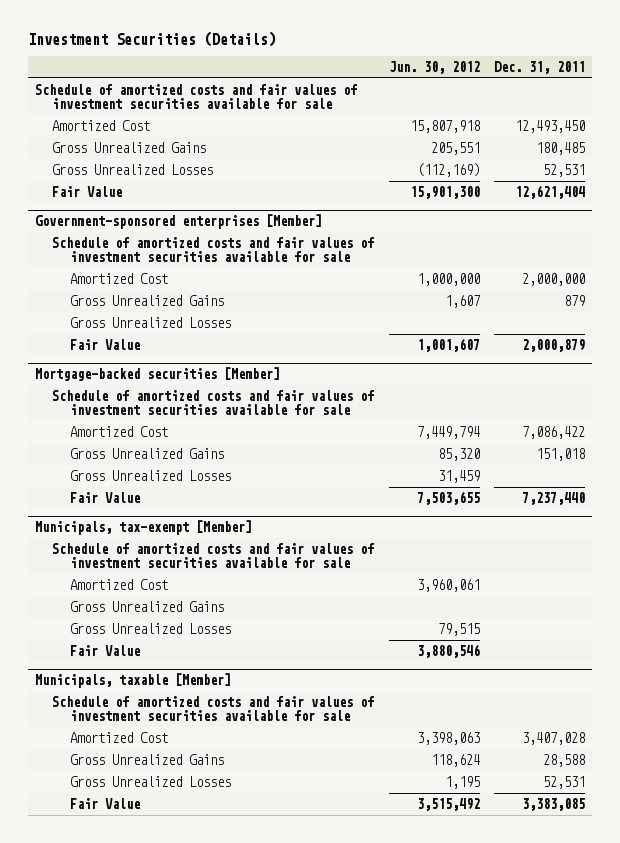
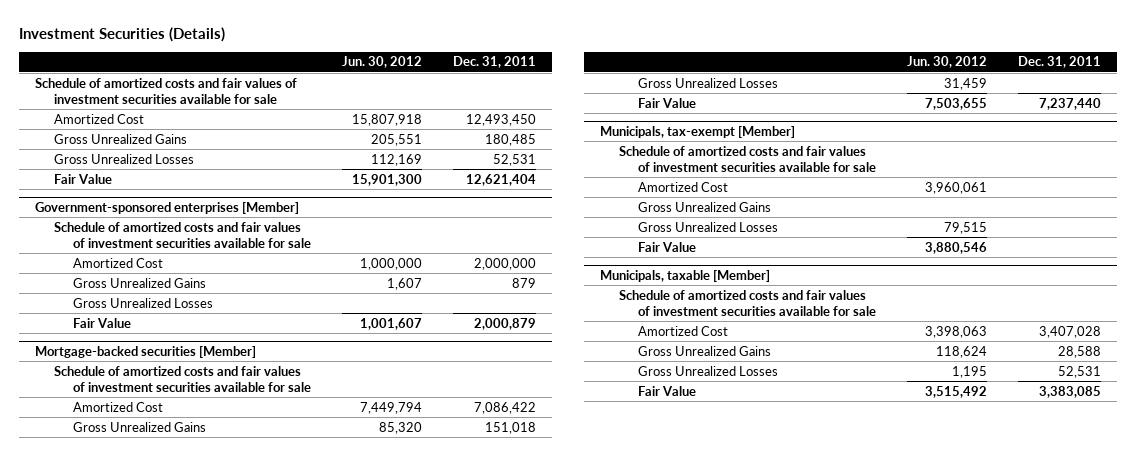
[416,162,480,177] (112,169) -> [370,153,422,166] 112,169

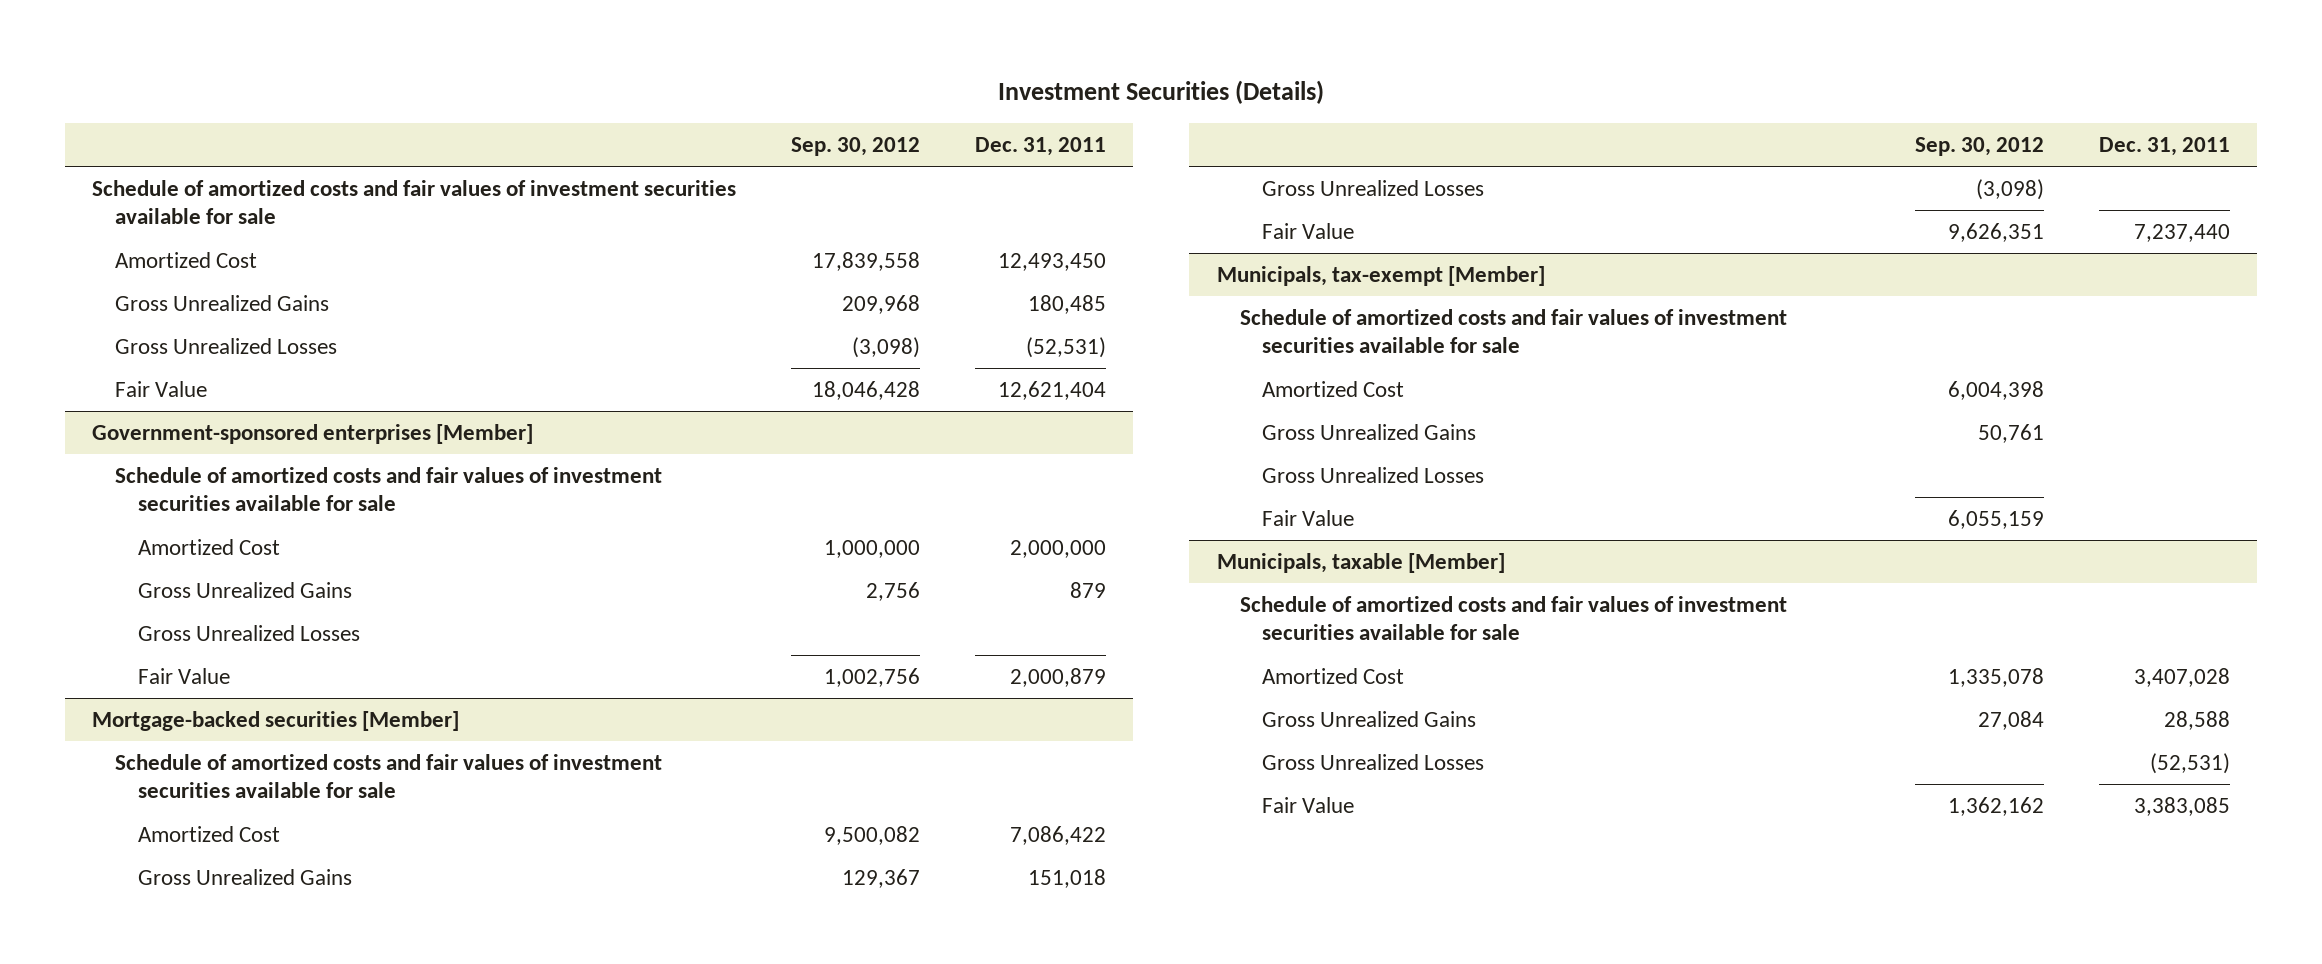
[341,56,422,69] Jun. 30, 2012 -> none
none -> [790,136,920,156] Sep. 30, 2012
[493,153,537,166] 52,531 -> [1025,337,1106,359] (52,531)
[1058,365,1102,378] 52,531 -> [2149,753,2230,775] (52,531)

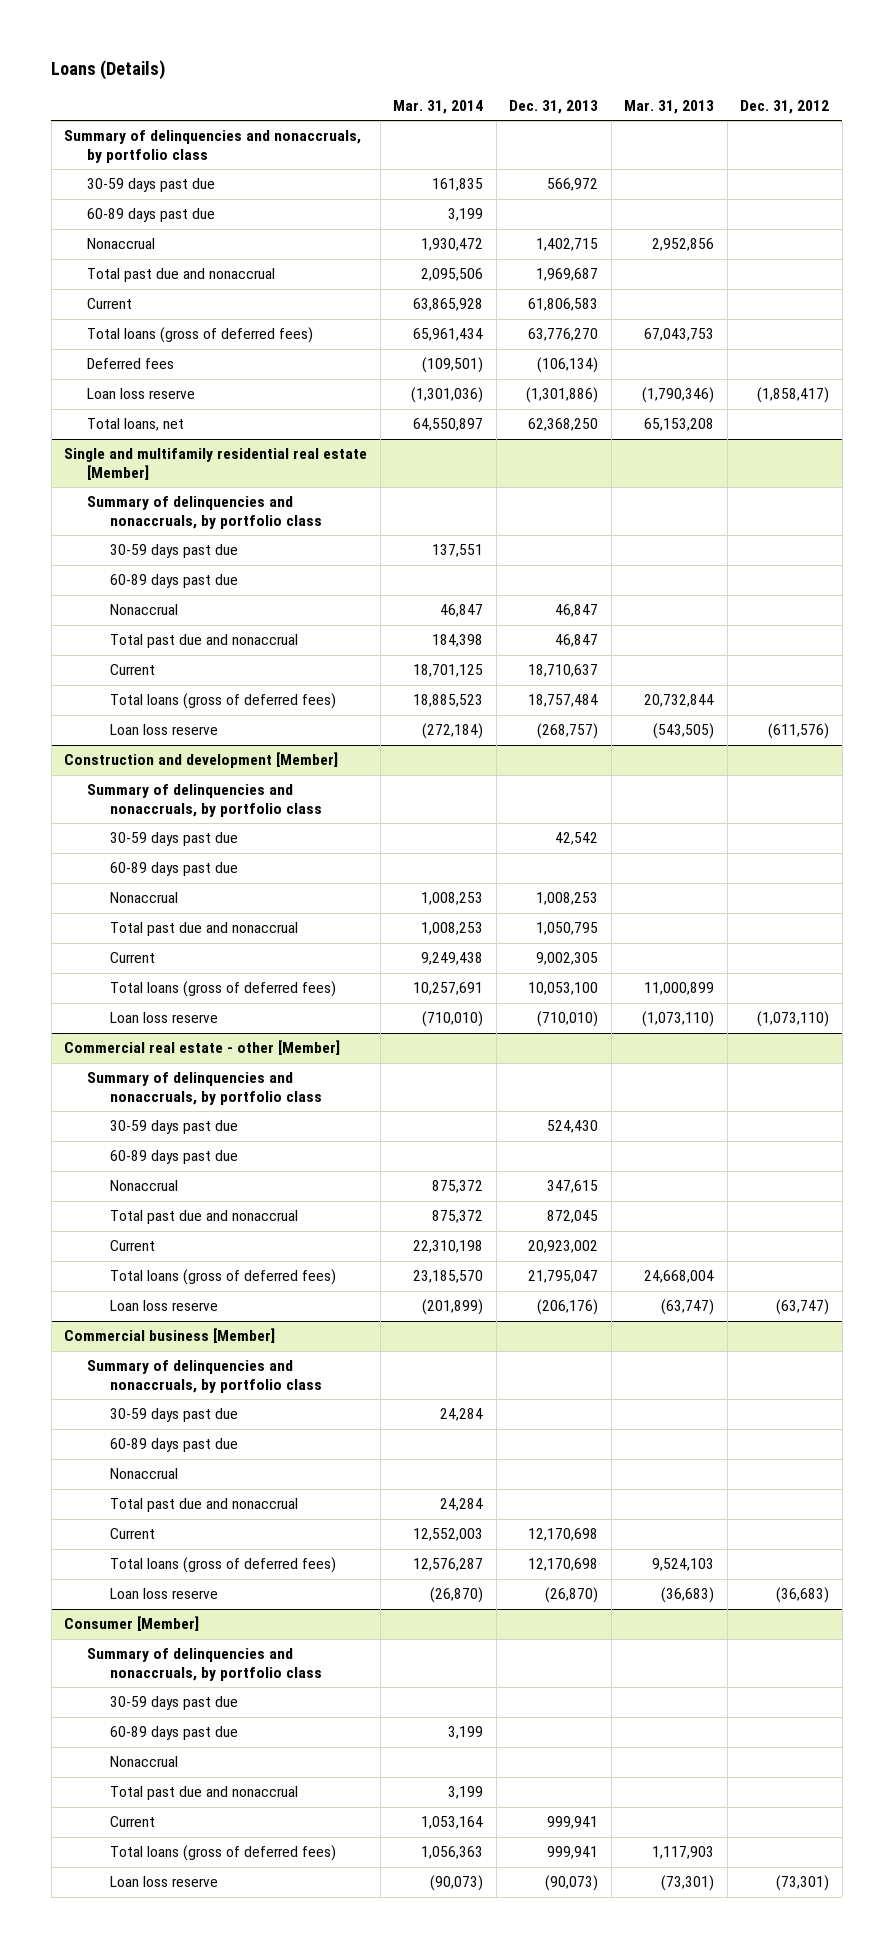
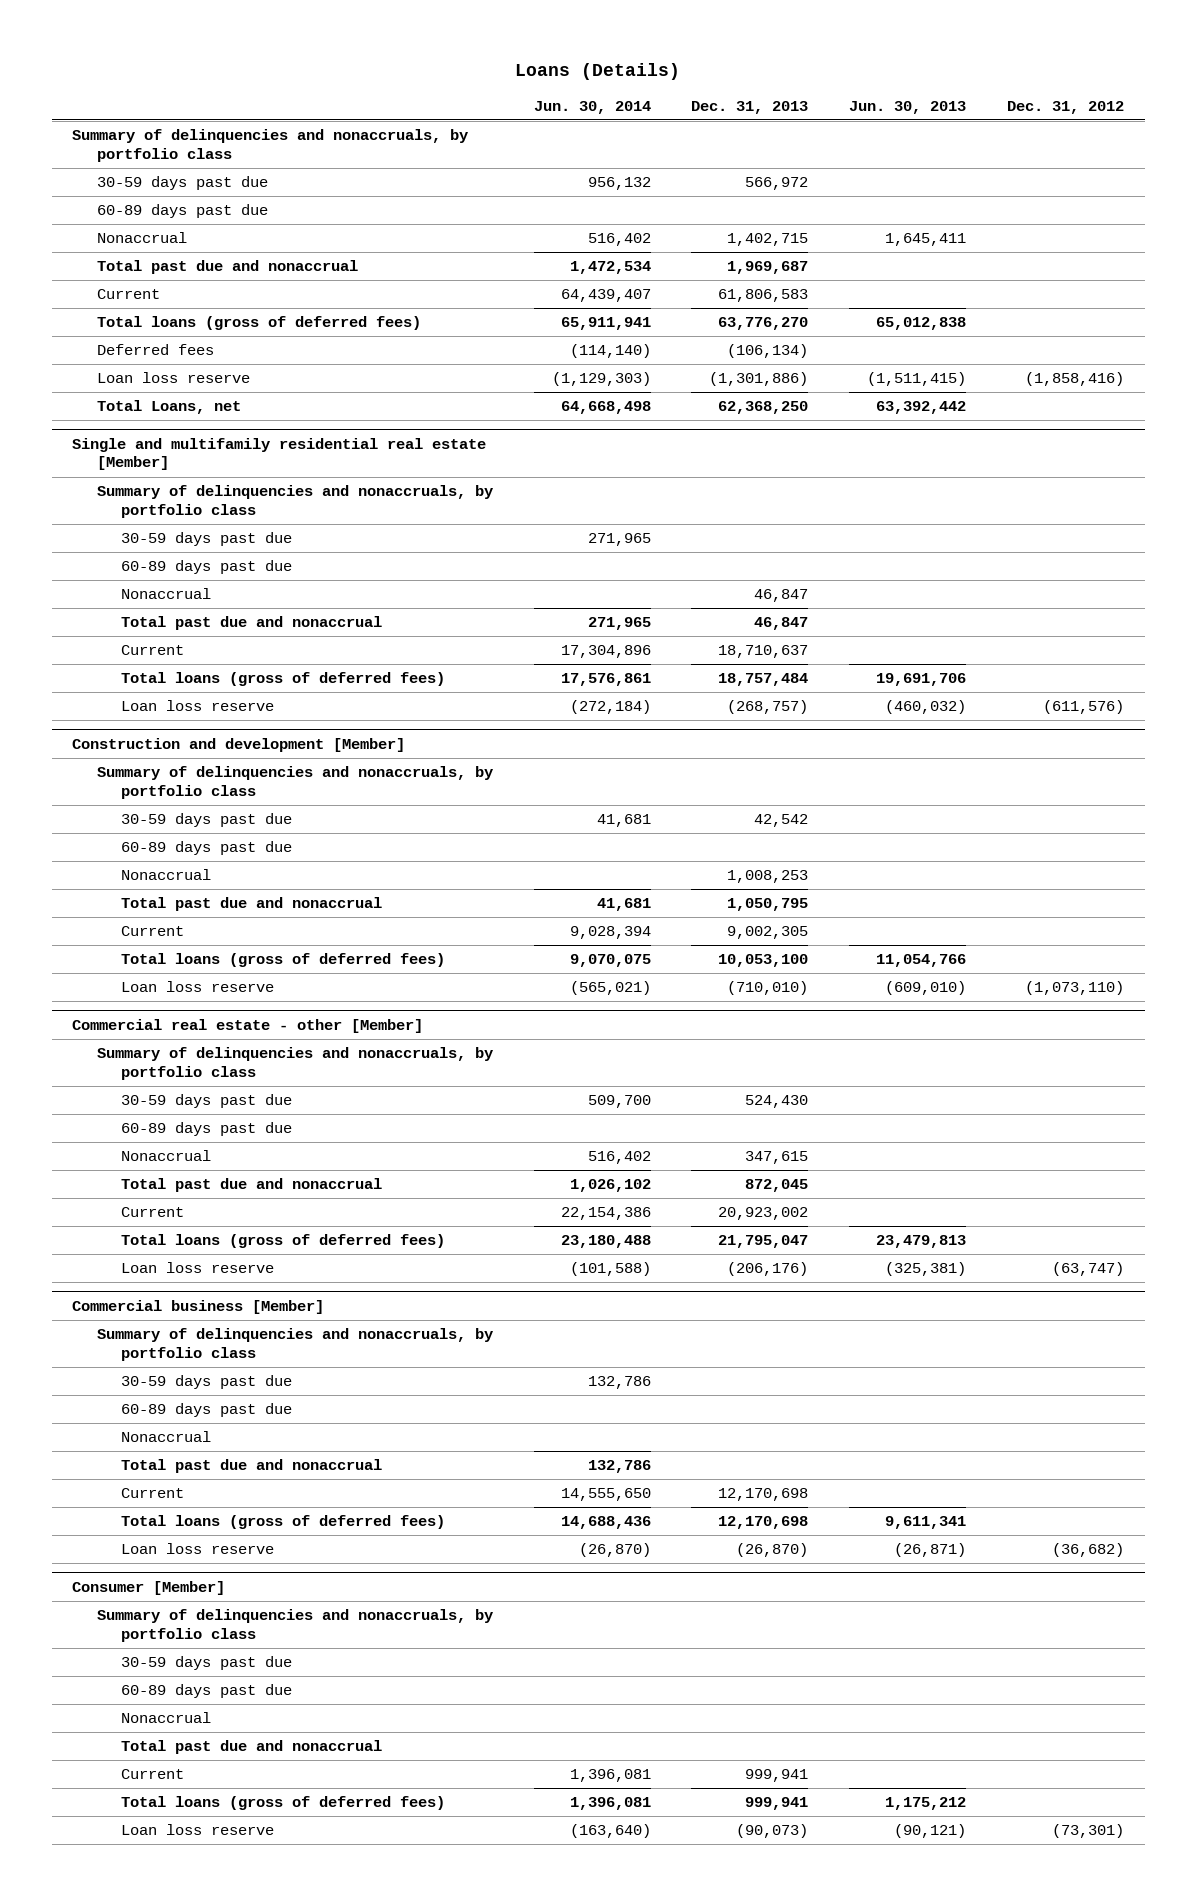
[393,100,484,115] Mar. 31, 2014 -> none
[624,100,715,115] Mar. 31, 2013 -> none
none -> [533,100,651,114] Jun. 30, 2014
none -> [849,100,967,114] Jun. 30, 2013
[757,387,830,404] (1,858,417) -> [1025,372,1125,387] (1,858,416)
[86,418,184,432] Total loans, net -> [96,400,241,415] Total Loans, net
[776,1587,830,1604] (36,683) -> [1052,1543,1125,1558] (36,682)

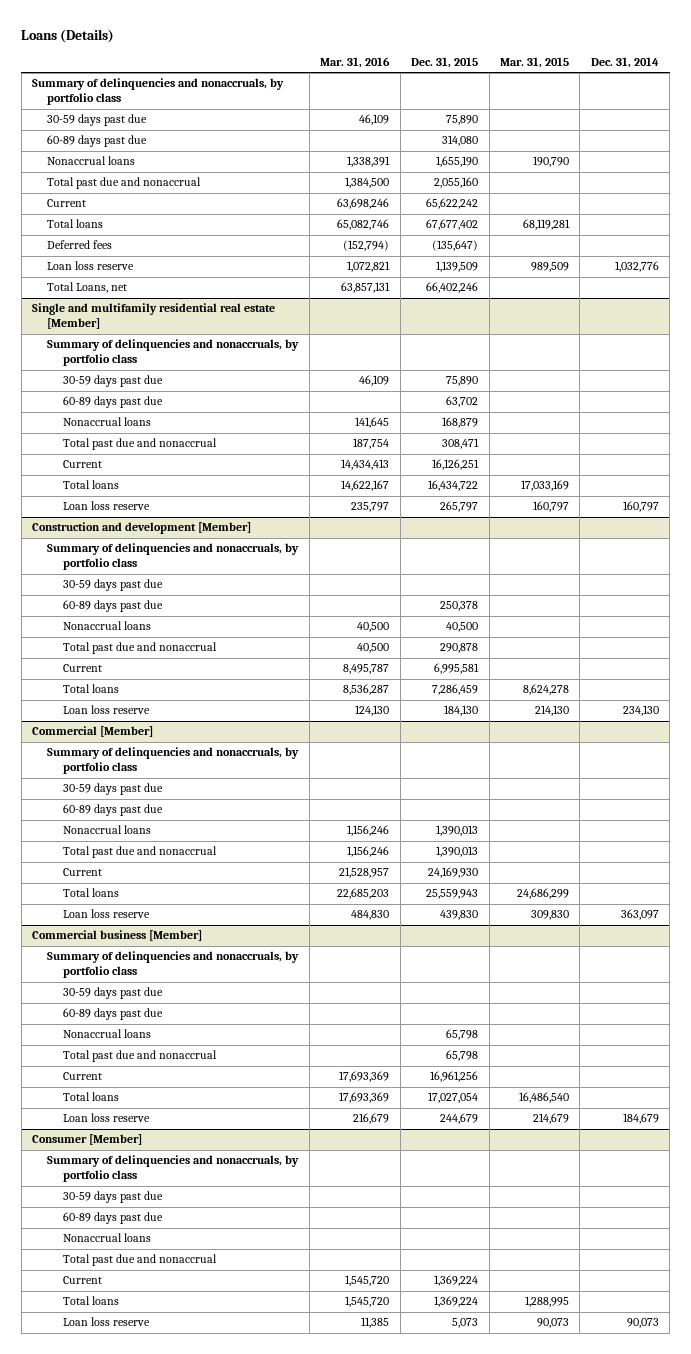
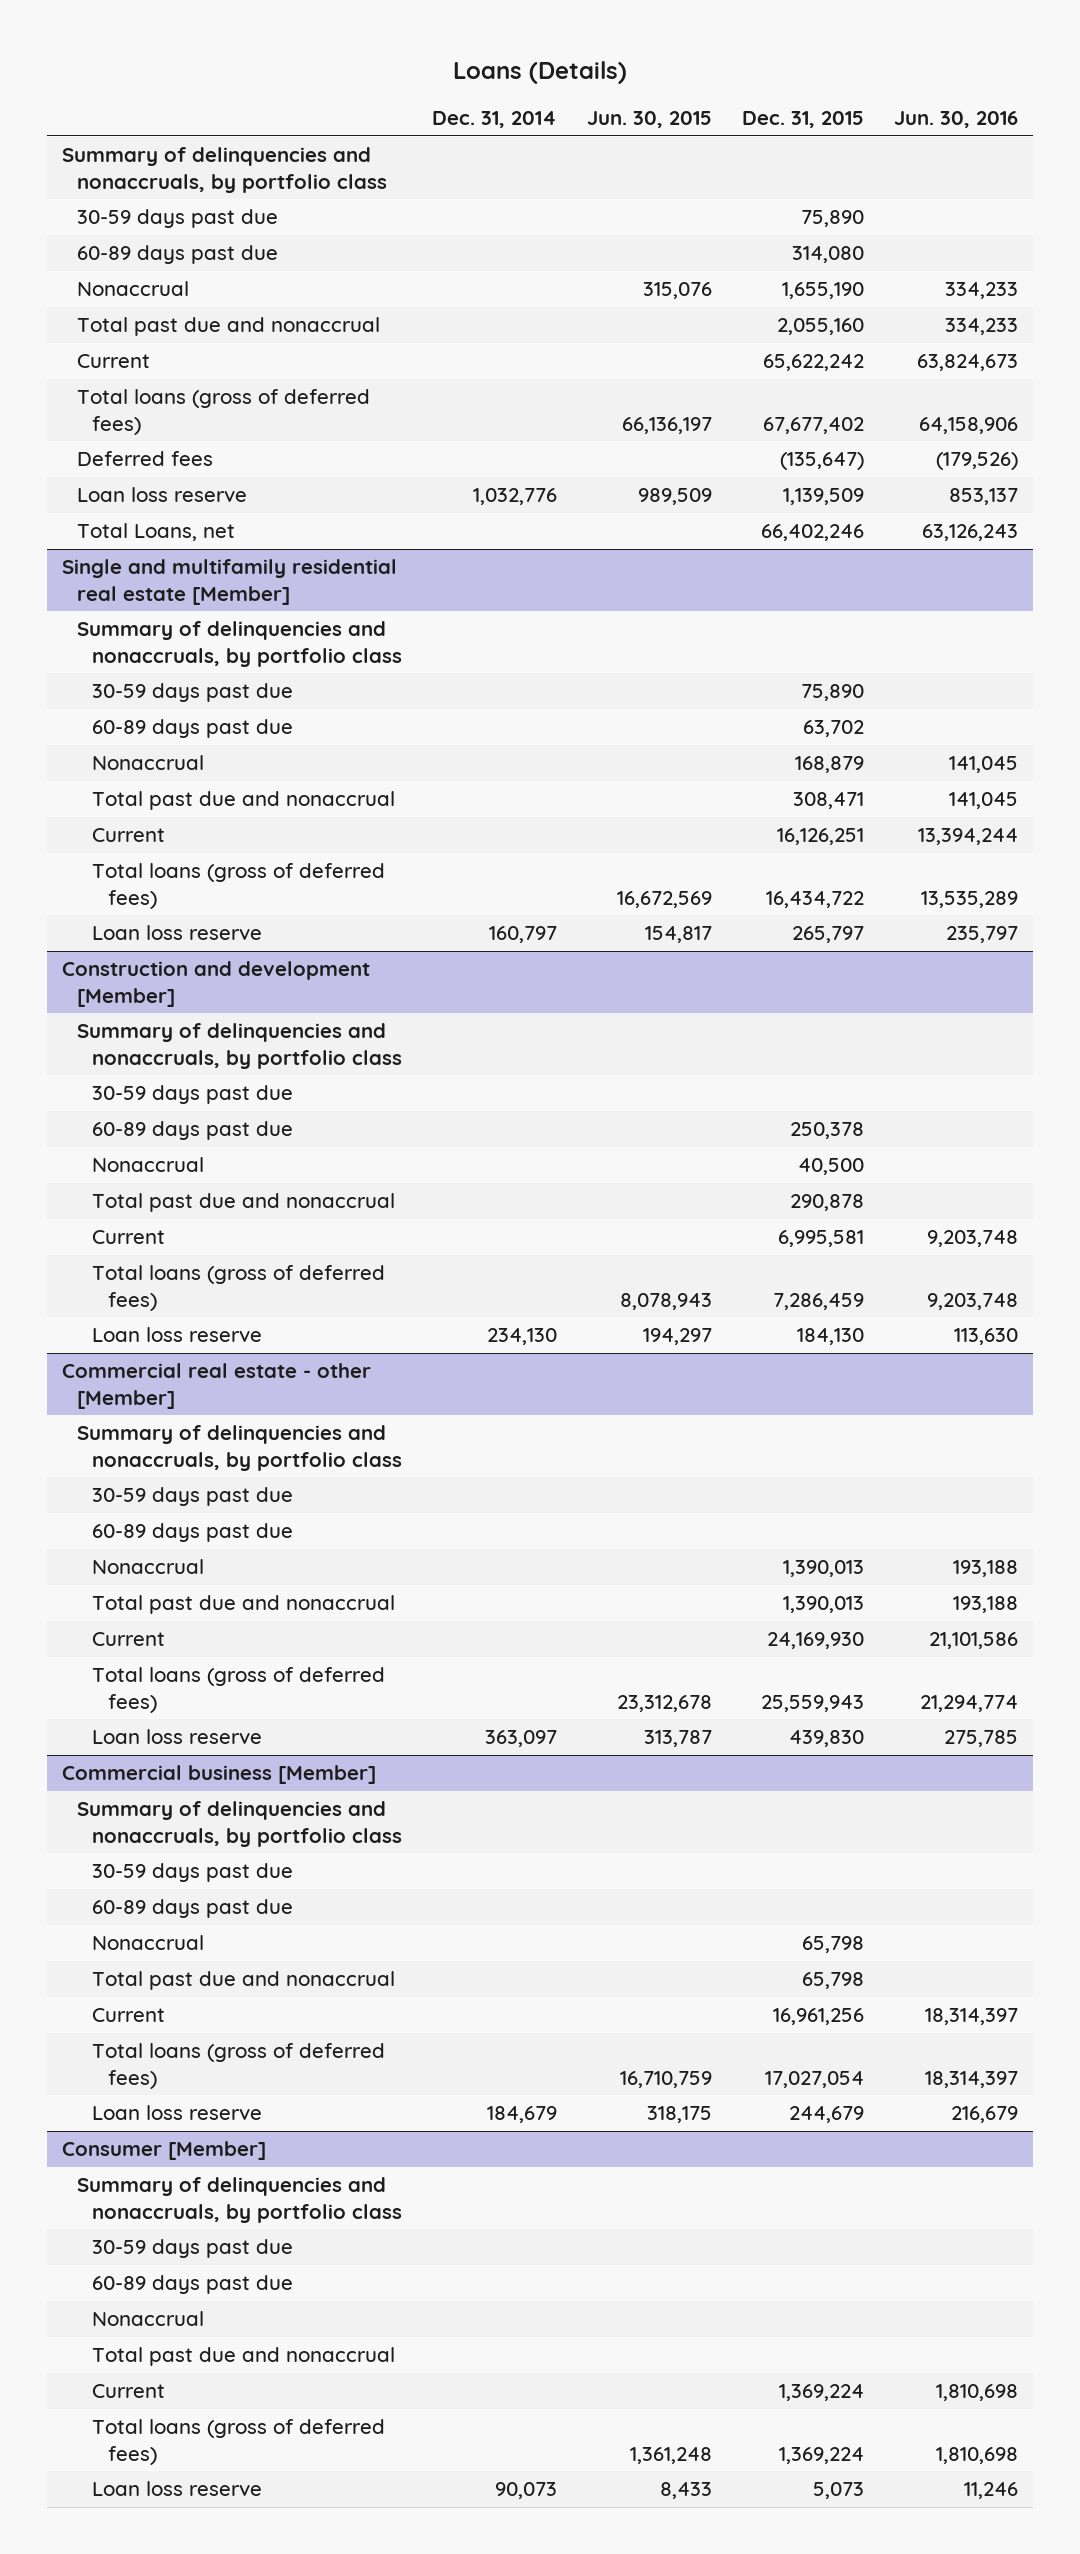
[320,57,391,69] Mar. 31, 2016 -> none
[499,57,569,69] Mar. 31, 2015 -> none
none -> [587,111,713,129] Jun. 30, 2015
none -> [894,111,1019,129] Jun. 30, 2016
[47,156,136,166] Nonaccrual loans -> [77,281,190,297] Nonaccrual
[47,219,104,229] Total loans -> [77,389,371,435] Total loans (gross of deferred fees)
[63,417,152,427] Nonaccrual loans -> [92,755,205,771] Nonaccrual
[63,480,120,490] Total loans -> [92,863,386,909] Total loans (gross of deferred fees)
[63,621,152,631] Nonaccrual loans -> [92,1157,205,1173] Nonaccrual
[63,684,120,694] Total loans -> [92,1265,386,1311] Total loans (gross of deferred fees)
[31,726,153,738] Commercial [Member] -> [62,1363,372,1409] Commercial real estate - other [Member]
[63,825,152,835] Nonaccrual loans -> [92,1559,205,1575] Nonaccrual
[63,888,120,898] Total loans -> [92,1667,386,1713] Total loans (gross of deferred fees)
[63,1029,152,1039] Nonaccrual loans -> [92,1935,205,1951] Nonaccrual
[63,1092,120,1102] Total loans -> [92,2043,386,2089] Total loans (gross of deferred fees)
[63,1233,152,1243] Nonaccrual loans -> [92,2311,205,2327] Nonaccrual
[63,1296,120,1306] Total loans -> [92,2419,386,2465] Total loans (gross of deferred fees)

